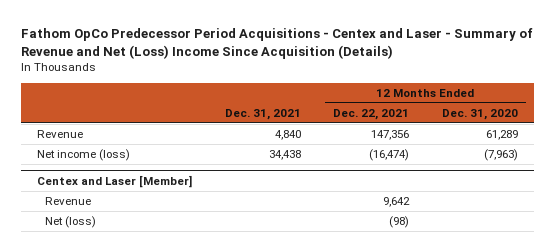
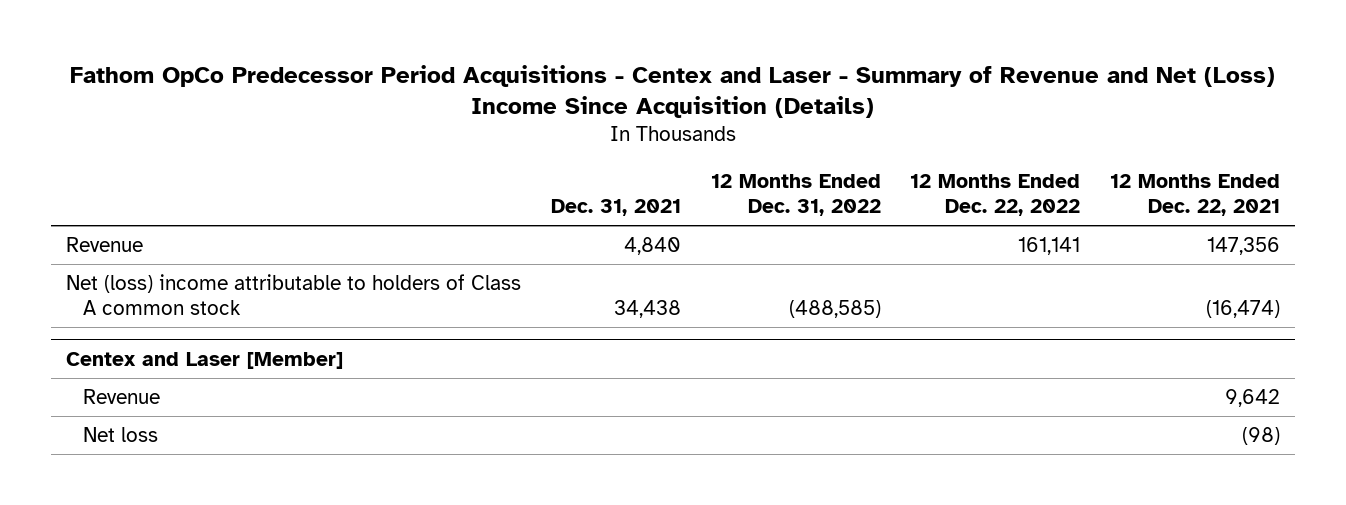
[441,108,518,120] Dec. 31, 2020 -> none
none -> [710,173,881,216] 12 Months Ended Dec. 31, 2022
none -> [910,173,1081,216] 12 Months Ended Dec. 22, 2022
[37,149,131,162] Net income (loss) -> [65,274,521,316] Net (loss) income attributable to holders of Class A common stock
[45,216,97,229] Net (loss) -> [82,427,158,443] Net loss

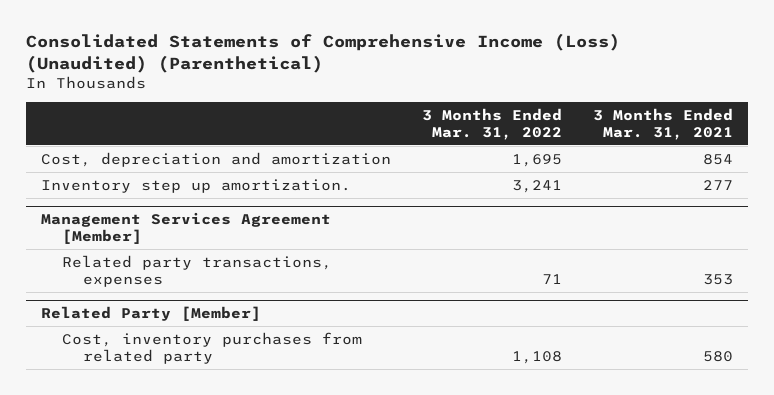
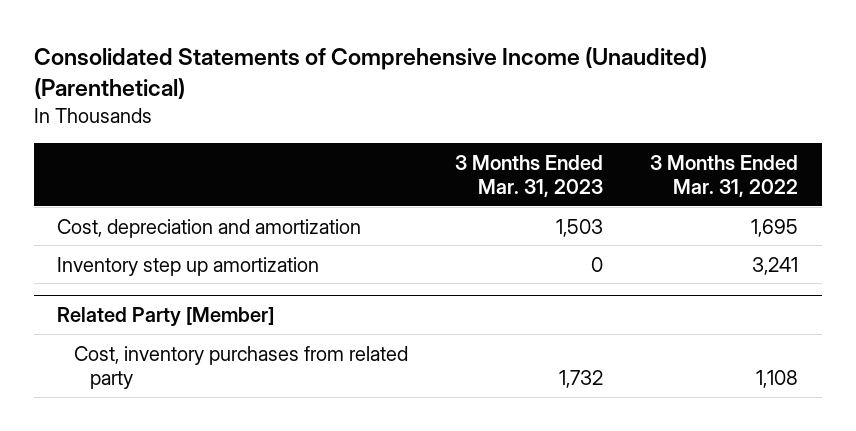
[25,33,620,74] Consolidated Statements of Comprehensive Income (Loss) (Unaudited) (Parenthetical) -> [33,46,707,99] Consolidated Statements of Comprehensive Income (Unaudited) (Parenthetical)
[592,108,733,140] 3 Months Ended Mar. 31, 2021 -> none
none -> [454,154,603,197] 3 Months Ended Mar. 31, 2023
[40,212,331,244] Management Services Agreement [Member] -> none
[61,254,332,287] Related party transactions, expenses -> none
[40,178,351,193] Inventory step up amortization. -> [57,256,320,276] Inventory step up amortization

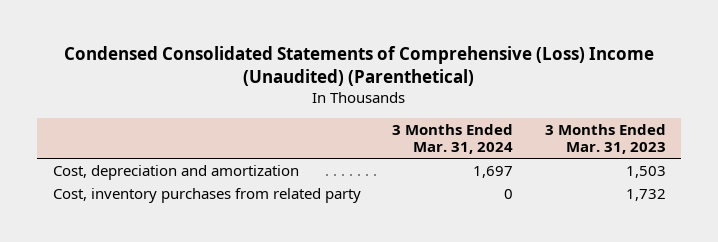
[33,46,707,99] Consolidated Statements of Comprehensive Income (Unaudited) (Parenthetical) -> [64,46,655,86] Condensed Consolidated Statements of Comprehensive (Loss) Income (Unaudited) (Parenthetical)
[650,154,799,197] 3 Months Ended Mar. 31, 2022 -> none
none -> [392,123,514,154] 3 Months Ended Mar. 31, 2024
[57,256,320,276] Inventory step up amortization -> none
[57,306,275,327] Related Party [Member] -> none

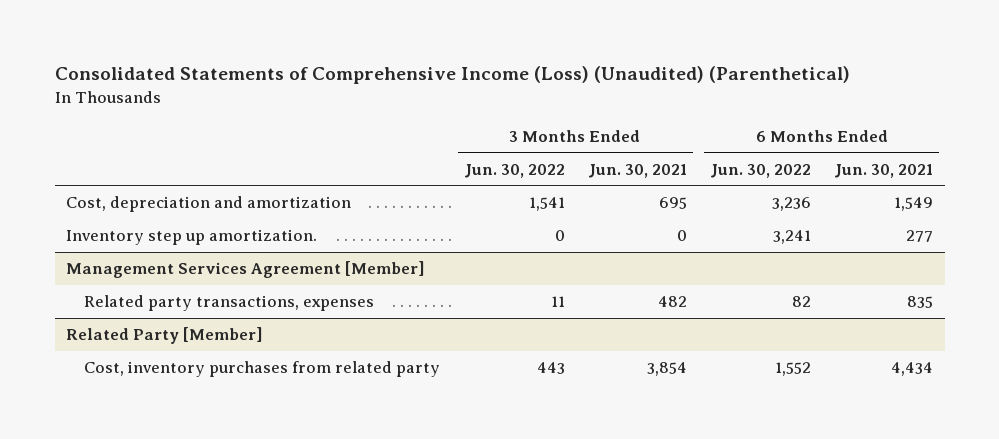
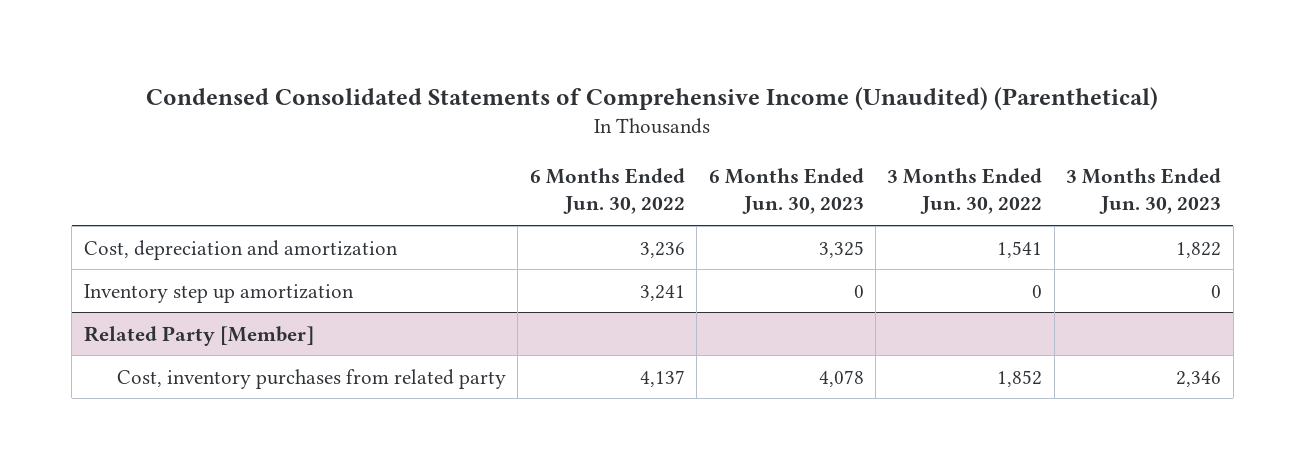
[54,66,850,85] Consolidated Statements of Comprehensive Income (Loss) (Unaudited) (Parenthetical) -> [146,86,1159,110] Condensed Consolidated Statements of Comprehensive Income (Unaudited) (Parenthetical)
[587,163,687,178] Jun. 30, 2021 -> none
[834,163,934,178] Jun. 30, 2021 -> none
none -> [708,168,864,215] 6 Months Ended Jun. 30, 2023
none -> [1066,168,1222,215] 3 Months Ended Jun. 30, 2023
[66,261,426,279] Management Services Agreement [Member] -> none
[84,295,375,312] Related party transactions, expenses -> none
[66,229,318,246] Inventory step up amortization. -> [83,283,354,303] Inventory step up amortization
[536,362,565,375] 443 -> [997,369,1043,387] 1,852
[774,362,811,377] 1,552 -> [639,369,685,387] 4,137

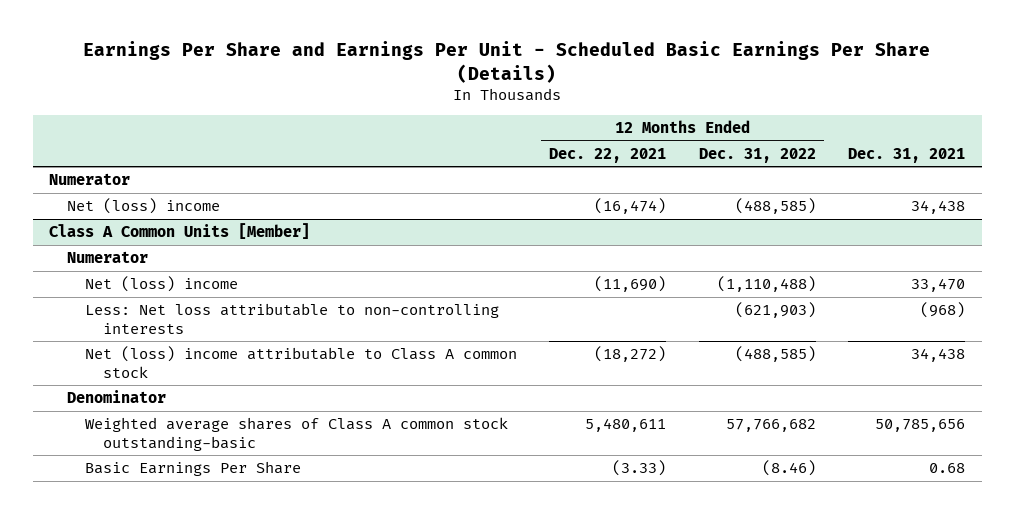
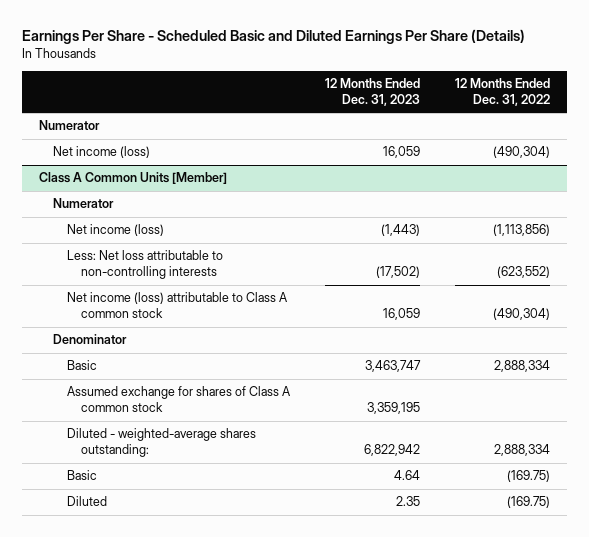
[83,41,931,83] Earnings Per Share and Earnings Per Unit - Scheduled Basic Earnings Per Share (Details) -> [21,29,525,45] Earnings Per Share - Scheduled Basic and Diluted Earnings Per Share (Details)
[549,147,667,163] Dec. 22, 2021 -> none
[848,147,966,163] Dec. 31, 2021 -> none
none -> [324,78,420,107] 12 Months Ended Dec. 31, 2023
[66,198,220,215] Net (loss) income -> [52,146,150,159] Net income (loss)
[734,198,816,215] (488,585) -> [492,146,550,159] (490,304)
[84,276,238,293] Net (loss) income -> [66,224,164,237] Net income (loss)
[716,276,816,293] (1,110,488) -> [492,224,550,237] (1,113,856)
[734,302,816,319] (621,903) -> [496,266,550,279] (623,552)
[84,346,517,378] Net (loss) income attributable to Class A common stock -> [66,292,288,319] Net income (loss) attributable to Class A common stock
[734,346,816,363] (488,585) -> [492,308,550,321] (490,304)
[84,417,508,451] Weighted average shares of Class A common stock outstanding-basic -> none
none -> [66,360,97,371] Basic
none -> [66,386,291,413] Assumed exchange for shares of Class A common stock
none -> [66,428,256,458] Diluted - weighted-average shares outstanding:
[84,461,301,477] Basic Earnings Per Share -> [66,470,97,481] Basic
[761,460,816,477] (8.46) -> [506,470,550,483] (169.75)
none -> [66,496,107,507] Diluted

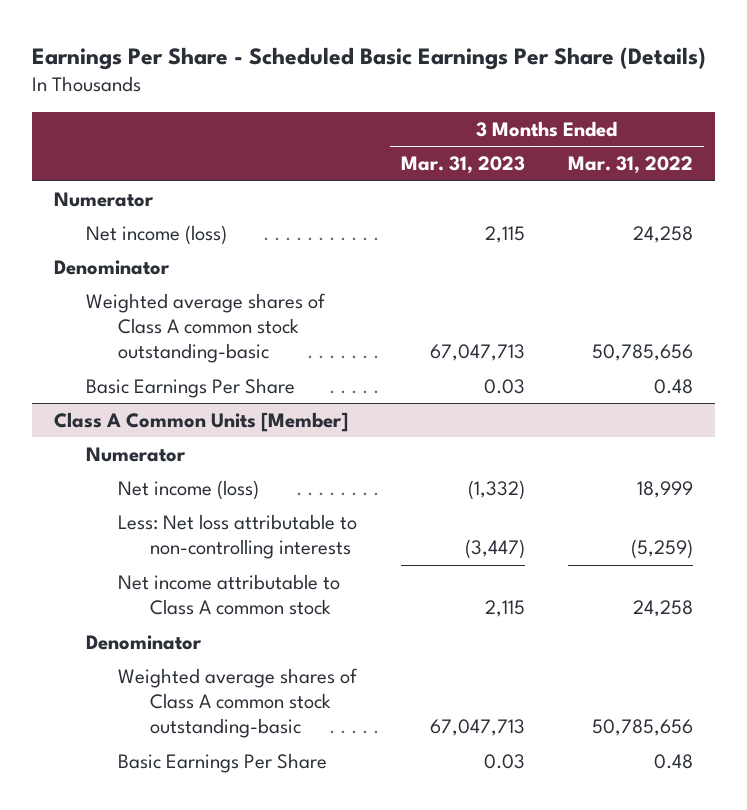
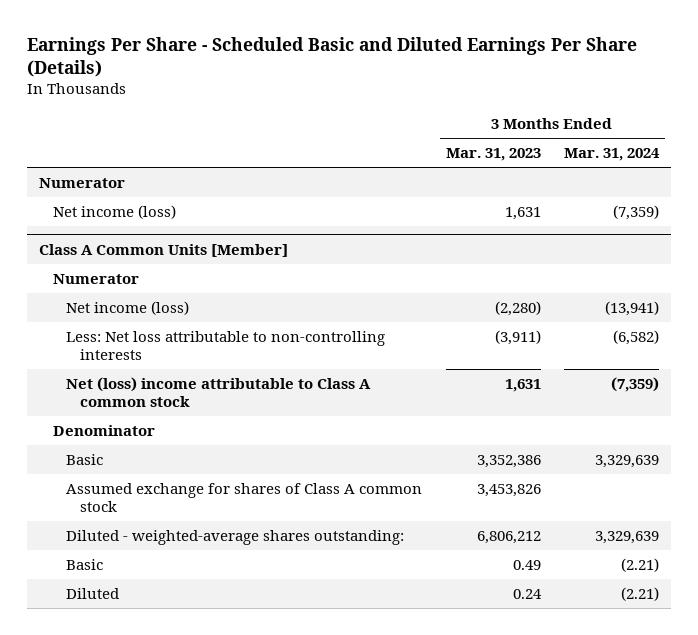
[31,46,706,70] Earnings Per Share - Scheduled Basic Earnings Per Share (Details) -> [27,36,638,78] Earnings Per Share - Scheduled Basic and Diluted Earnings Per Share (Details)
[568,156,694,175] Mar. 31, 2022 -> none
none -> [564,148,661,162] Mar. 31, 2024
[53,259,170,275] Denominator -> none
[85,292,325,364] Weighted average shares of Class A common stock outstanding-basic -> none
[85,377,295,398] Basic Earnings Per Share -> none
[484,225,525,243] 2,115 -> [504,206,541,220] 1,631
[467,479,525,500] (1,332) -> [494,300,541,316] (2,280)
[464,539,525,560] (3,447) -> [494,329,541,345] (3,911)
[117,573,340,616] Net income attributable to Class A common stock -> [66,376,372,407] Net (loss) income attributable to Class A common stock
[484,600,525,618] 2,115 -> [504,378,541,392] 1,631
[117,667,357,739] Weighted average shares of Class A common stock outstanding-basic -> none
none -> [66,453,104,465] Basic
none -> [66,482,423,512] Assumed exchange for shares of Class A common stock
none -> [66,529,405,545] Diluted - weighted-average shares outstanding:
[117,752,327,773] Basic Earnings Per Share -> [66,558,104,570] Basic
[483,753,525,769] 0.03 -> [512,559,541,570] 0.49
none -> [66,587,120,599] Diluted

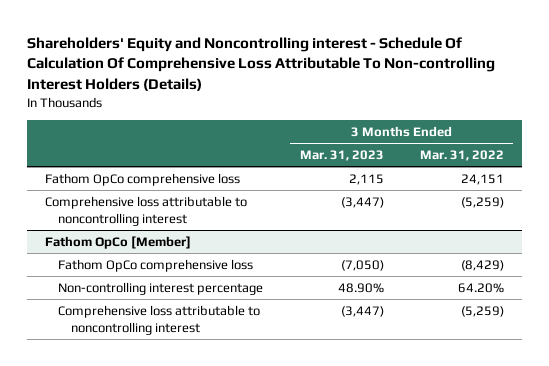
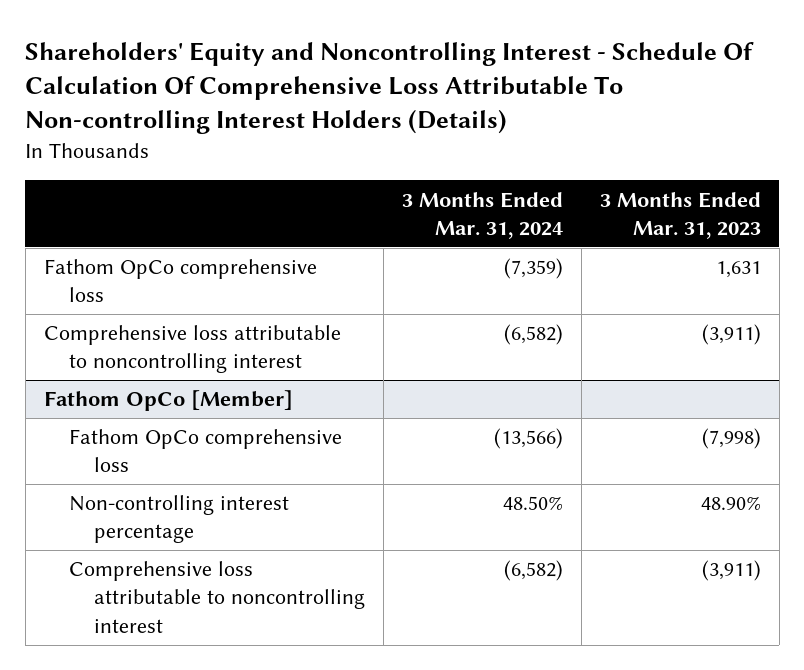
[27,36,496,91] Shareholders' Equity and Noncontrolling interest - Schedule Of Calculation Of Comprehensive Loss Attributable To Non-controlling Interest Holders (Details) -> [25,41,755,135] Shareholders' Equity and Noncontrolling Interest - Schedule Of Calculation Of Comprehensive Loss Attributable To Non-controlling Interest Holders (Details)
[419,150,504,162] Mar. 31, 2022 -> none
none -> [401,191,563,239] 3 Months Ended Mar. 31, 2024
[348,173,384,185] 2,115 -> [715,261,761,279] 1,631
[340,196,384,208] (3,447) -> [701,324,761,346] (3,911)
[340,259,384,271] (7,050) -> [701,428,761,450] (7,998)
[340,305,384,317] (3,447) -> [701,560,761,582] (3,911)

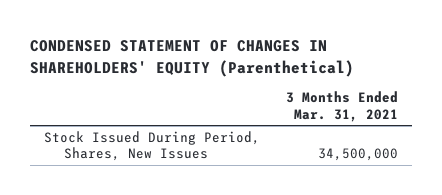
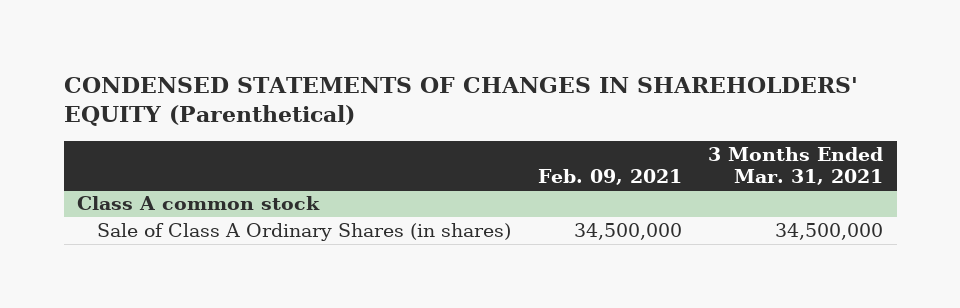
[30,40,355,77] CONDENSED STATEMENT OF CHANGES IN SHAREHOLDERS' EQUITY (Parenthetical) -> [63,76,858,126] CONDENSED STATEMENTS OF CHANGES IN SHAREHOLDERS' EQUITY (Parenthetical)
none -> [537,168,682,185] Feb. 09, 2021
none -> [76,196,320,211] Class A common stock
[43,131,260,162] Stock Issued During Period, Shares, New Issues -> [96,223,511,242] Sale of Class A Ordinary Shares (in shares)

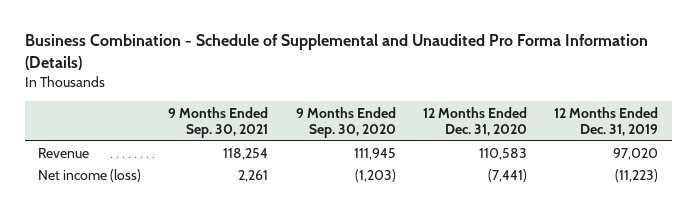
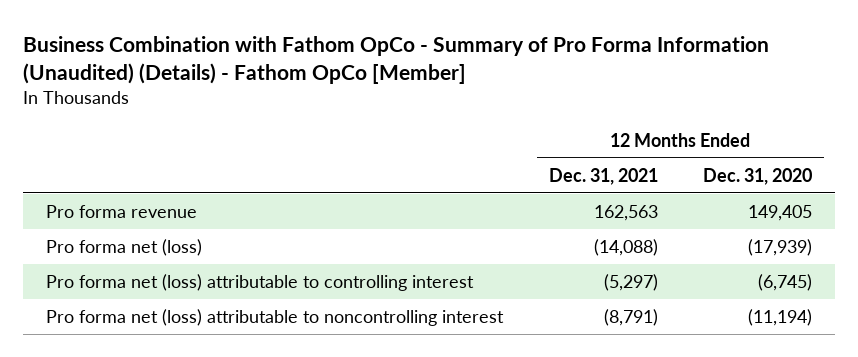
[24,34,648,71] Business Combination - Schedule of Supplemental and Unaudited Pro Forma Information (Details) -> [23,35,770,84] Business Combination with Fathom OpCo - Summary of Pro Forma Information (Unaudited) (Details) - Fathom OpCo [Member]
[168,106,269,139] 9 Months Ended Sep. 30, 2021 -> none
[295,106,396,139] 9 Months Ended Sep. 30, 2020 -> none
[554,106,659,137] 12 Months Ended Dec. 31, 2019 -> none
none -> [548,167,658,185] Dec. 31, 2021
[38,148,90,159] Revenue -> [46,205,198,219] Pro forma revenue
[478,148,527,161] 110,583 -> [748,205,813,222] 149,405
[38,169,142,183] Net income (loss) -> [46,239,203,257] Pro forma net (loss)
[487,169,527,183] (7,441) -> [748,239,813,257] (17,939)
none -> [46,274,475,292] Pro forma net (loss) attributable to controlling interest
none -> [46,309,505,327] Pro forma net (loss) attributable to noncontrolling interest

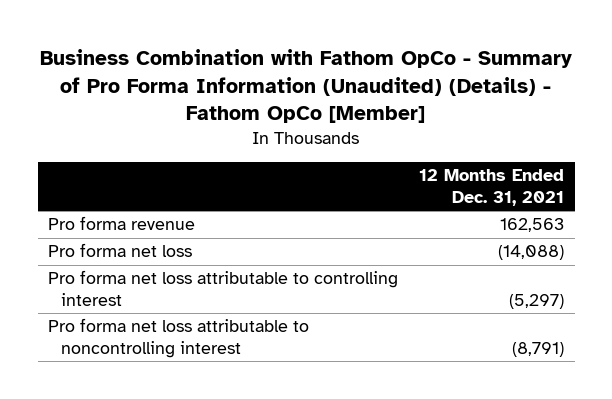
[703,167,813,185] Dec. 31, 2020 -> none
[46,239,203,257] Pro forma net (loss) -> [48,243,193,258] Pro forma net loss
[46,274,475,292] Pro forma net (loss) attributable to controlling interest -> [48,270,399,306] Pro forma net loss attributable to controlling interest
[46,309,505,327] Pro forma net (loss) attributable to noncontrolling interest -> [48,318,310,358] Pro forma net loss attributable to noncontrolling interest

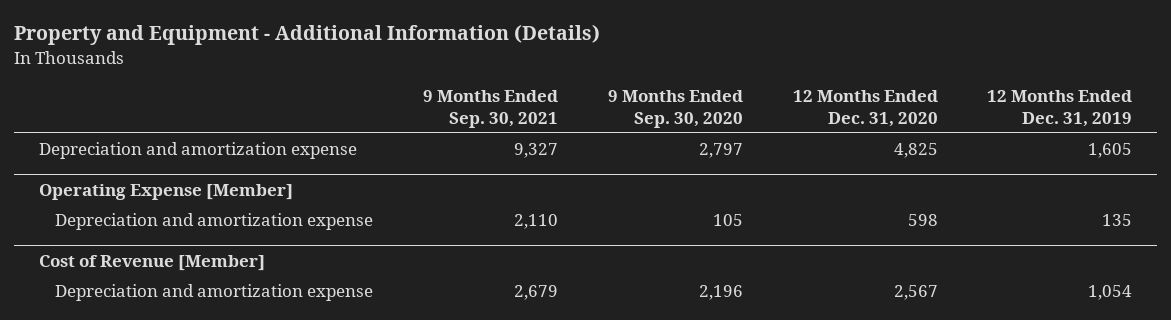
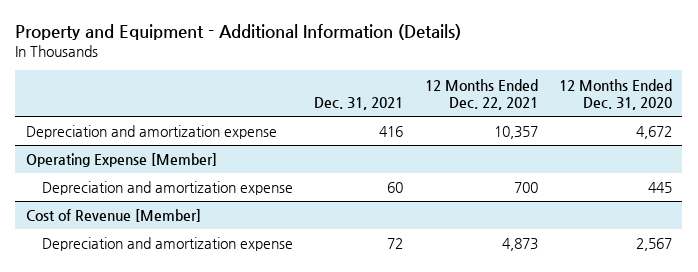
[423,90,559,128] 9 Months Ended Sep. 30, 2021 -> none
[607,90,743,128] 9 Months Ended Sep. 30, 2020 -> none
[987,90,1133,127] 12 Months Ended Dec. 31, 2019 -> none
none -> [314,97,404,111] Dec. 31, 2021
none -> [424,78,538,111] 12 Months Ended Dec. 22, 2021
[893,143,938,159] 4,825 -> [635,126,672,140] 4,672
[907,214,938,227] 598 -> [647,182,672,194] 445

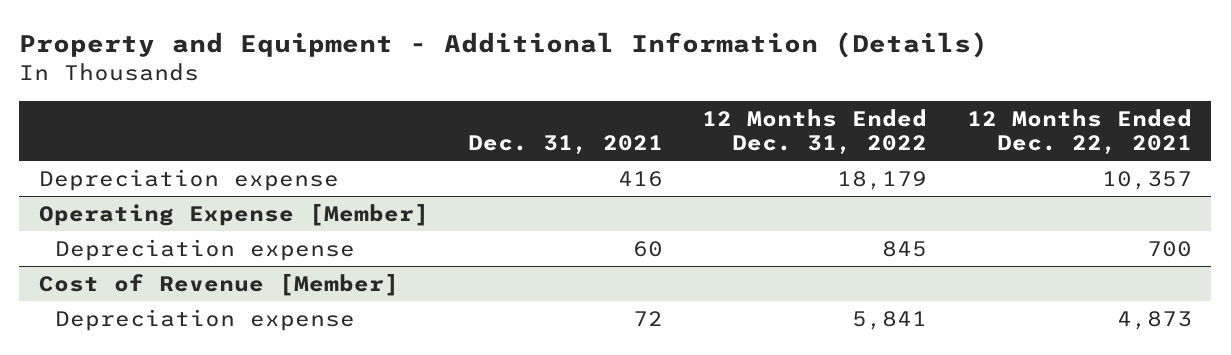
[558,78,672,111] 12 Months Ended Dec. 31, 2020 -> none
none -> [702,108,928,155] 12 Months Ended Dec. 31, 2022
[25,125,277,140] Depreciation and amortization expense -> [38,168,339,191] Depreciation expense
[42,181,294,196] Depreciation and amortization expense -> [55,238,356,261] Depreciation expense
[42,237,294,252] Depreciation and amortization expense -> [55,308,356,331] Depreciation expense

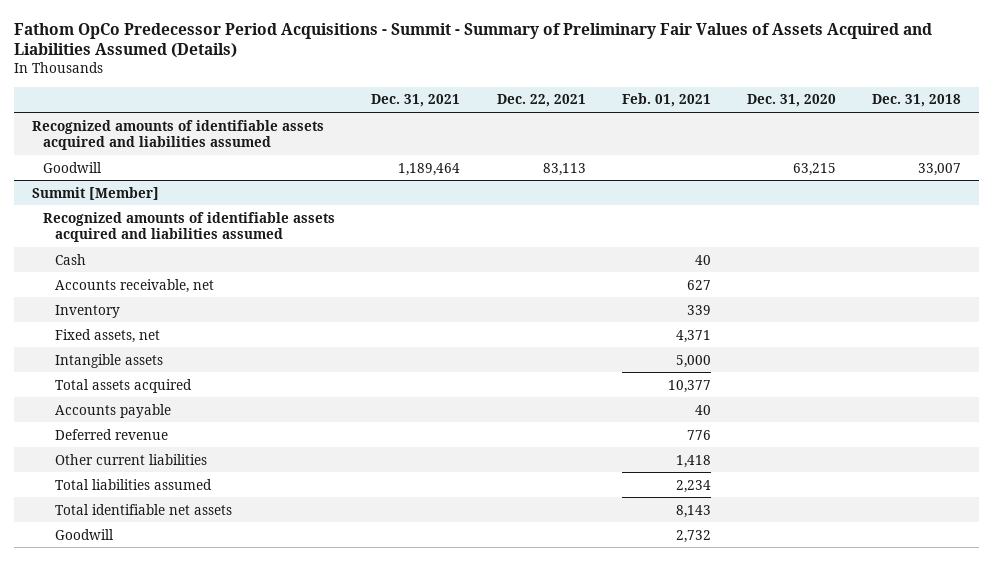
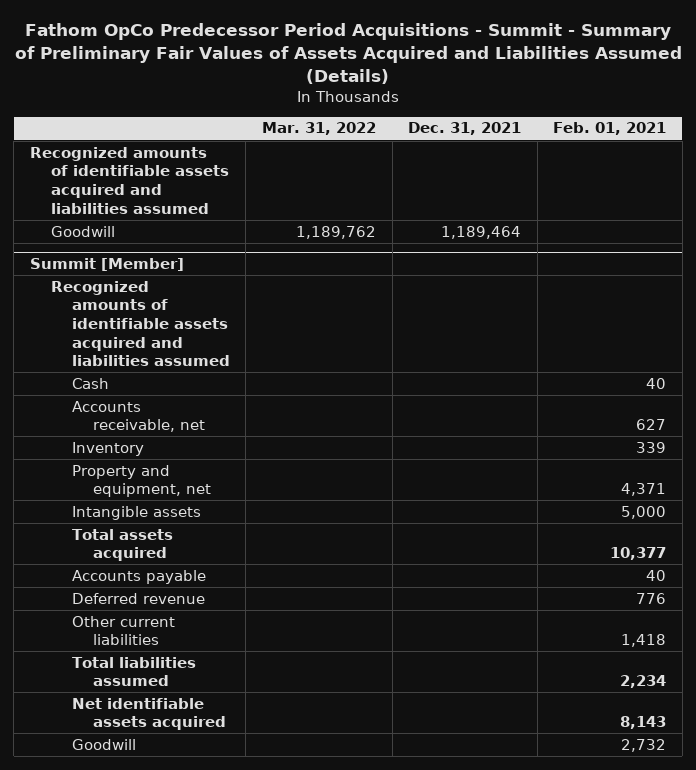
[496,94,586,108] Dec. 22, 2021 -> none
[746,94,836,108] Dec. 31, 2020 -> none
[871,94,961,108] Dec. 31, 2018 -> none
none -> [262,122,377,136] Mar. 31, 2022
[54,328,160,343] Fixed assets, net -> [71,464,212,498] Property and equipment, net
[54,503,232,515] Total identifiable net assets -> [71,697,227,731] Net identifiable assets acquired

